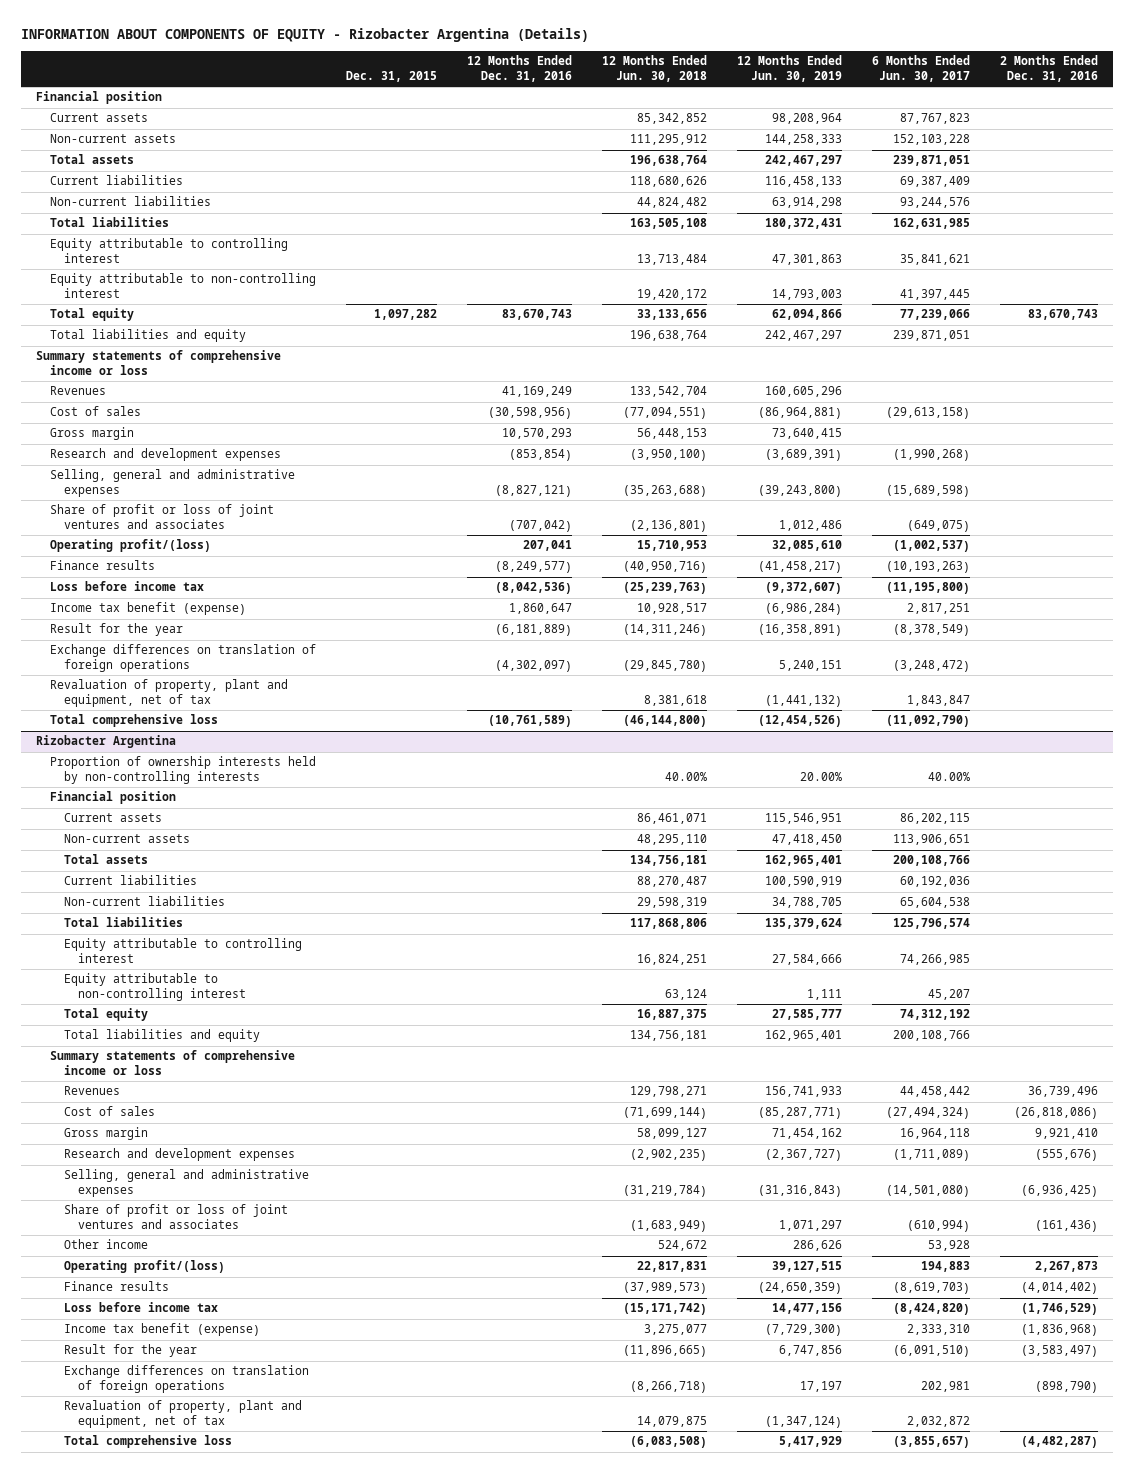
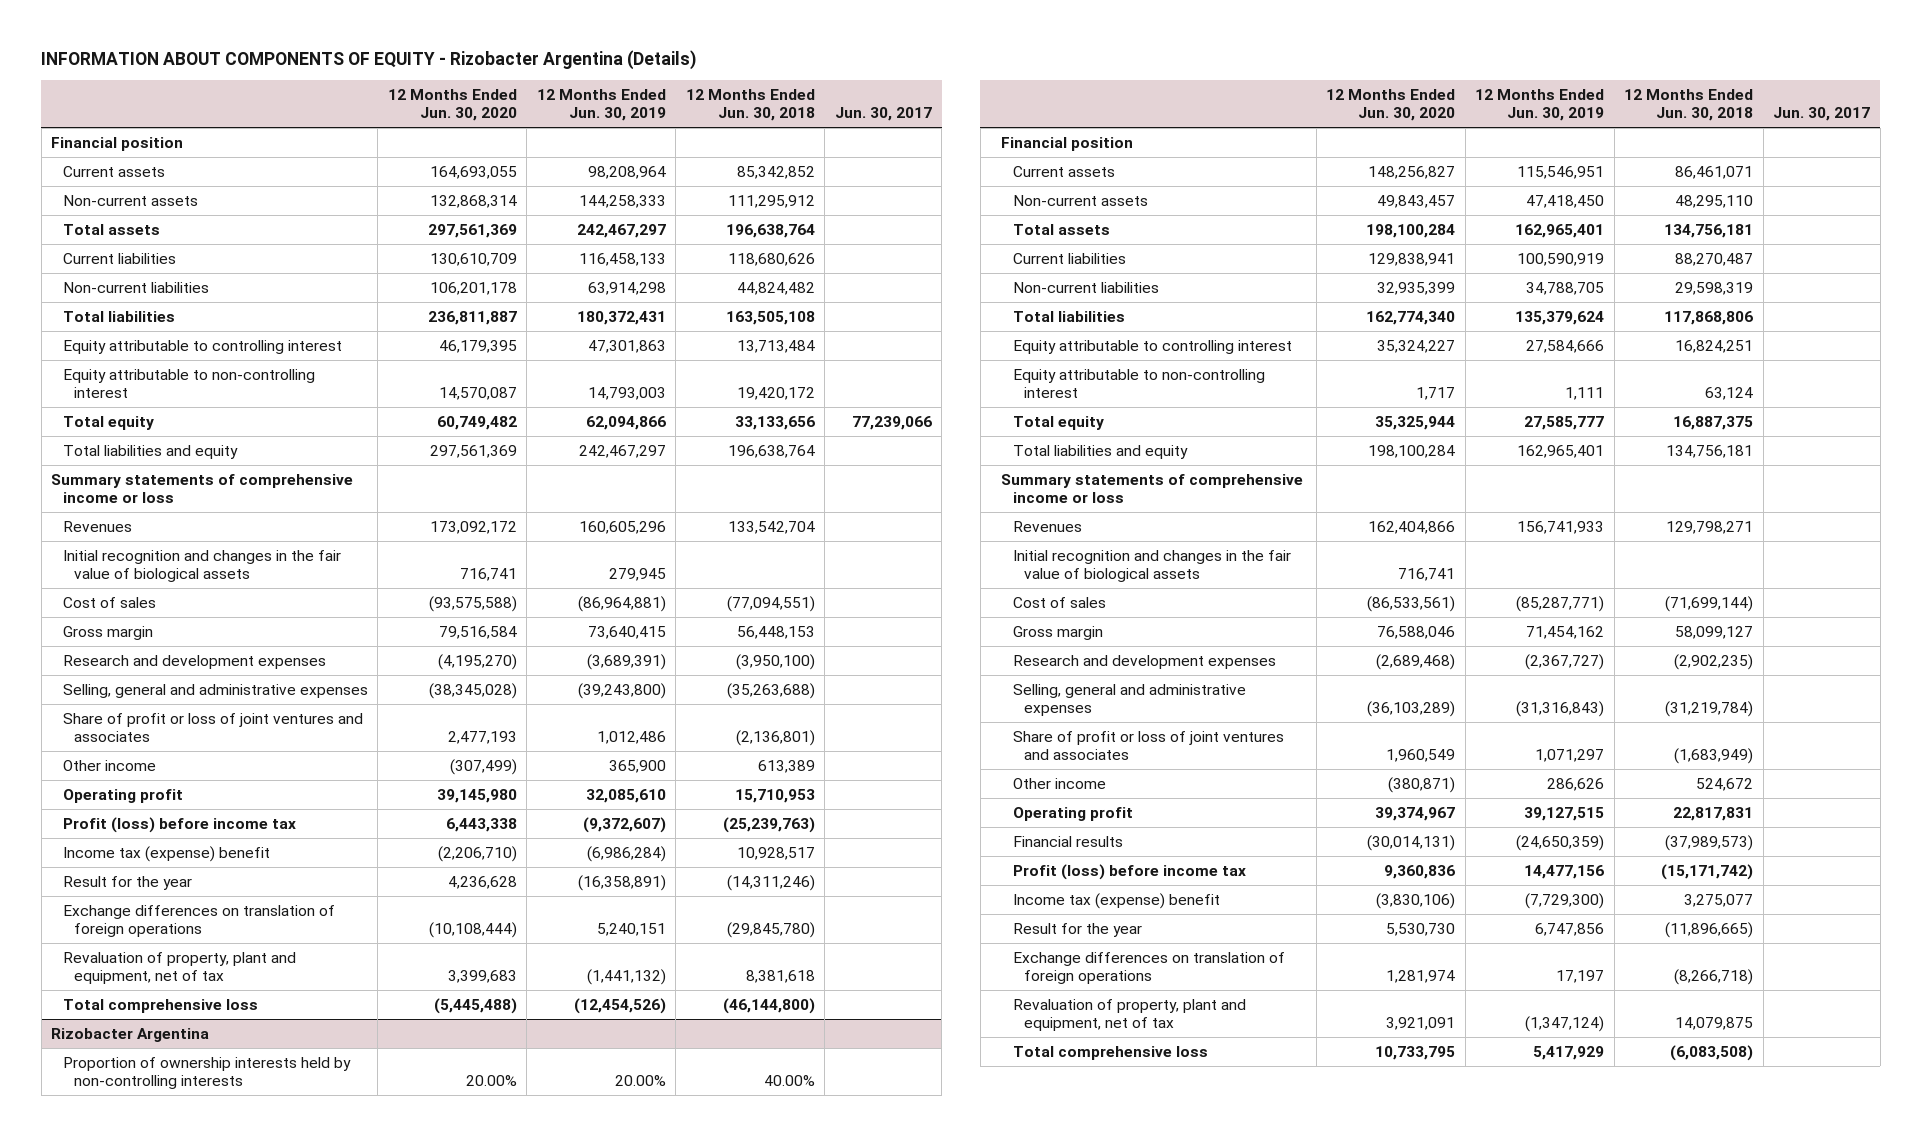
[346,71,438,83] Dec. 31, 2015 -> none
[467,55,573,83] 12 Months Ended Dec. 31, 2016 -> none
[872,55,971,83] 6 Months Ended Jun. 30, 2017 -> none
[1000,55,1099,83] 2 Months Ended Dec. 31, 2016 -> none
none -> [387,89,517,122] 12 Months Ended Jun. 30, 2020
none -> [834,107,932,122] Jun. 30, 2017
none -> [62,549,341,583] Initial recognition and changes in the fair value of biological assets
[50,560,156,571] Finance results -> none
none -> [62,759,156,771] Other income
[50,539,212,553] Operating profit/(loss) -> [62,788,183,803] Operating profit
[50,581,205,592] Loss before income tax -> [62,816,296,833] Profit (loss) before income tax
[50,602,247,616] Income tax benefit (expense) -> [62,845,270,862] Income tax (expense) benefit
none -> [1012,549,1291,583] Initial recognition and changes in the fair value of biological assets
[64,1260,226,1274] Operating profit/(loss) -> [1012,806,1133,821] Operating profit
[64,1281,170,1292] Finance results -> [1012,835,1123,847] Financial results
[64,1302,219,1313] Loss before income tax -> [1012,863,1246,880] Profit (loss) before income tax
[64,1323,261,1337] Income tax benefit (expense) -> [1012,892,1220,909] Income tax (expense) benefit

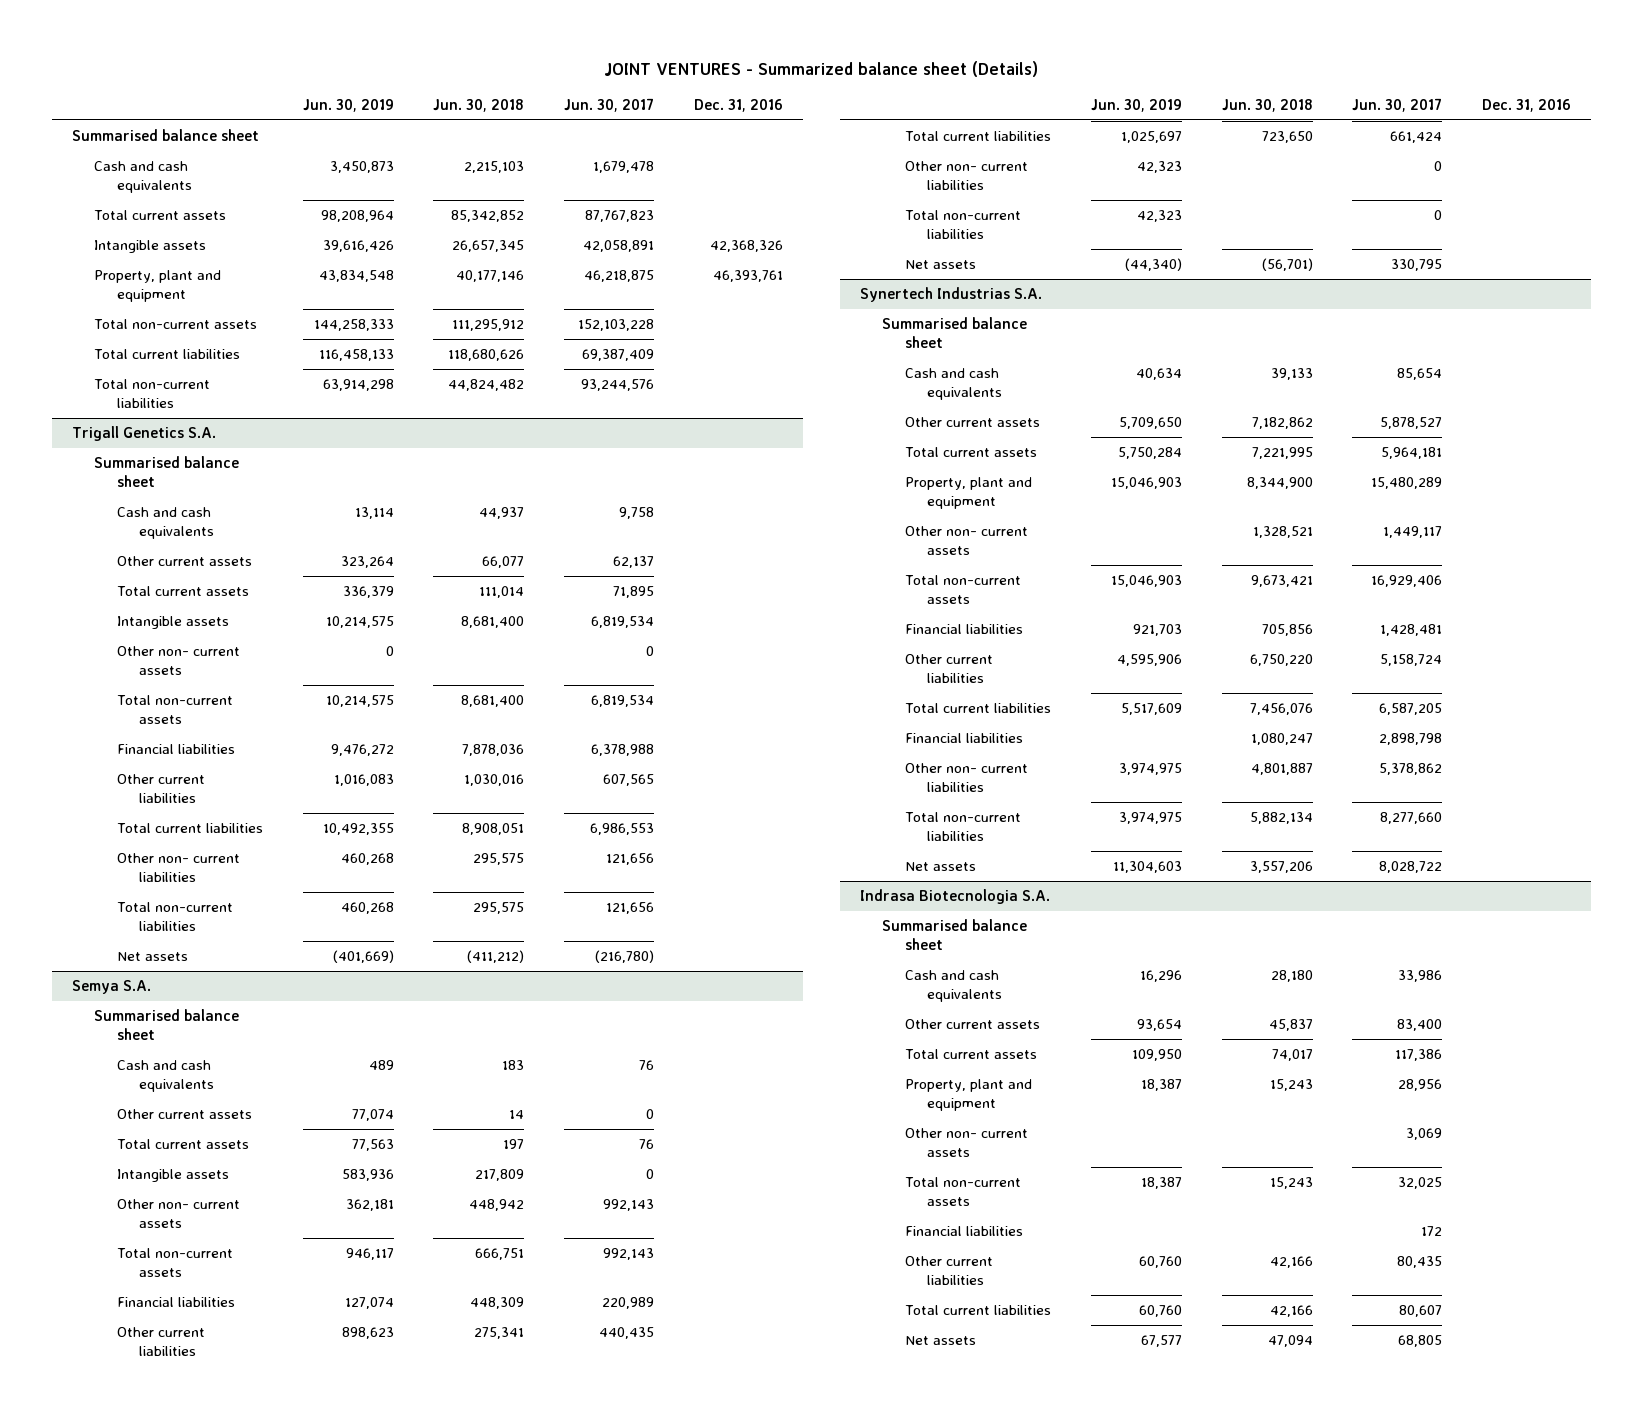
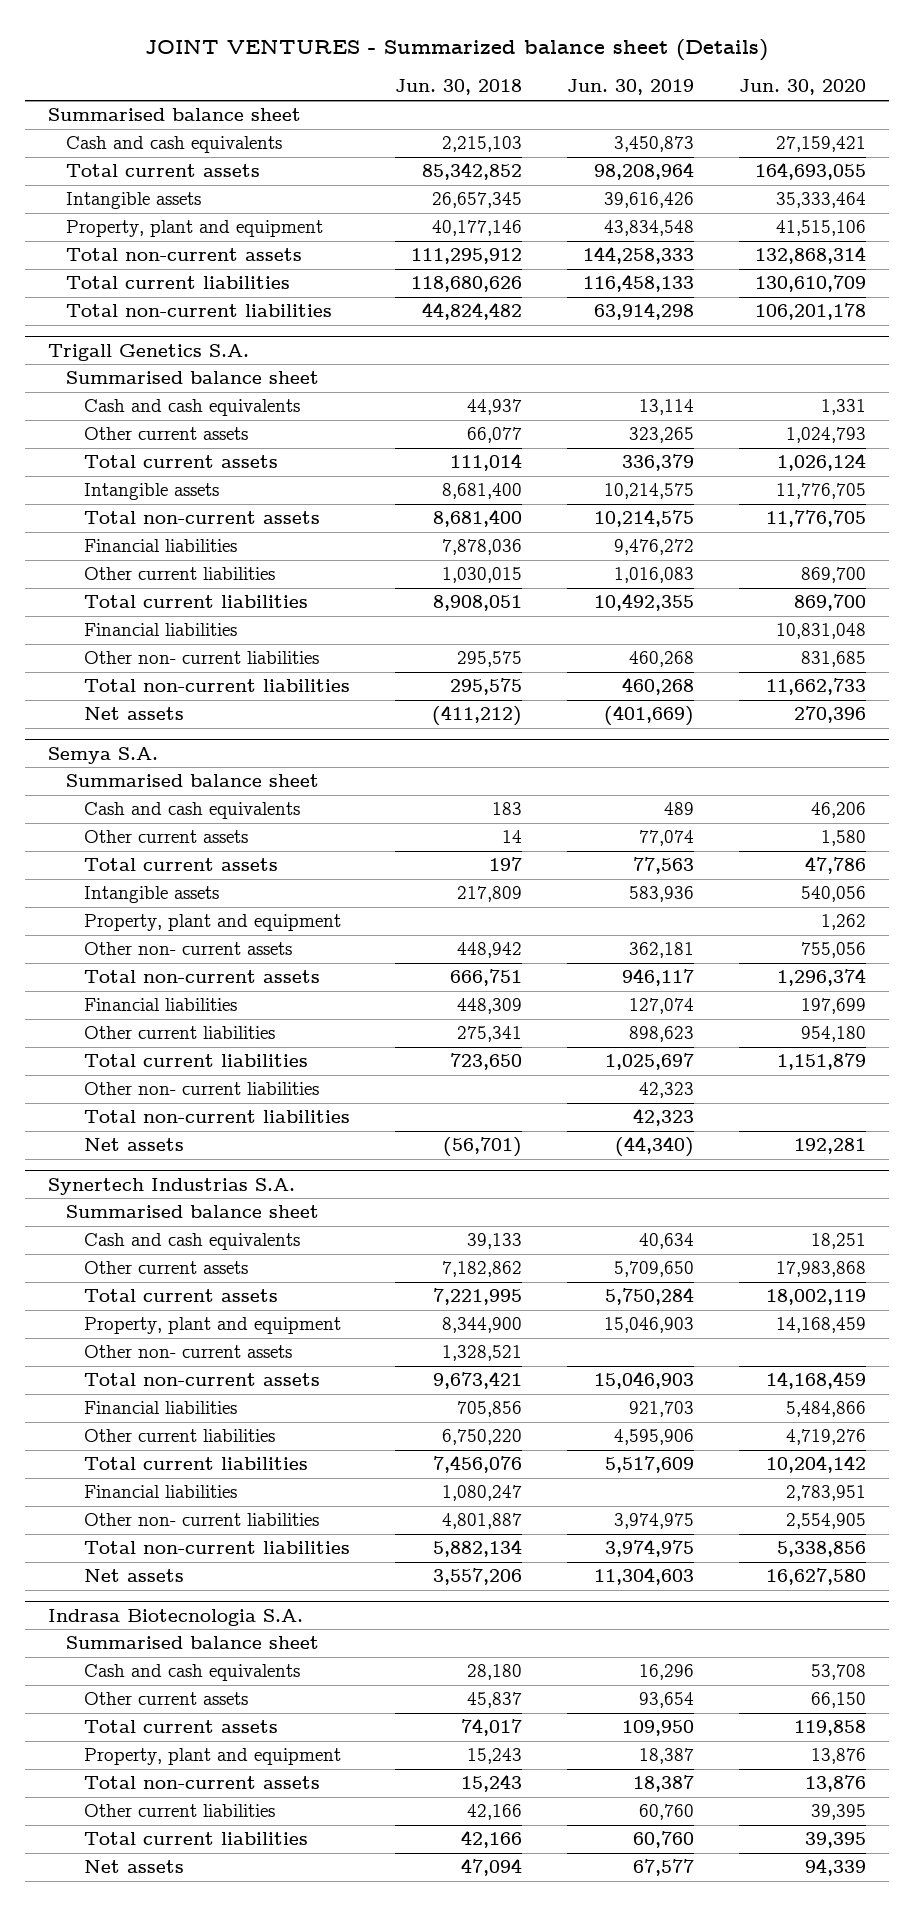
[564,97,655,112] Jun. 30, 2017 -> none
[694,98,784,112] Dec. 31, 2016 -> none
none -> [739,79,867,96] Jun. 30, 2020
[340,556,394,569] 323,264 -> [629,427,695,444] 323,265
[116,646,240,676] Other non- current assets -> none
[464,774,525,787] 1,030,016 -> [441,567,522,584] 1,030,015
none -> [83,623,237,637] Financial liabilities
none -> [83,914,341,932] Property, plant and equipment
[904,1128,1028,1158] Other non- current assets -> none
[904,1226,1023,1237] Financial liabilities -> none

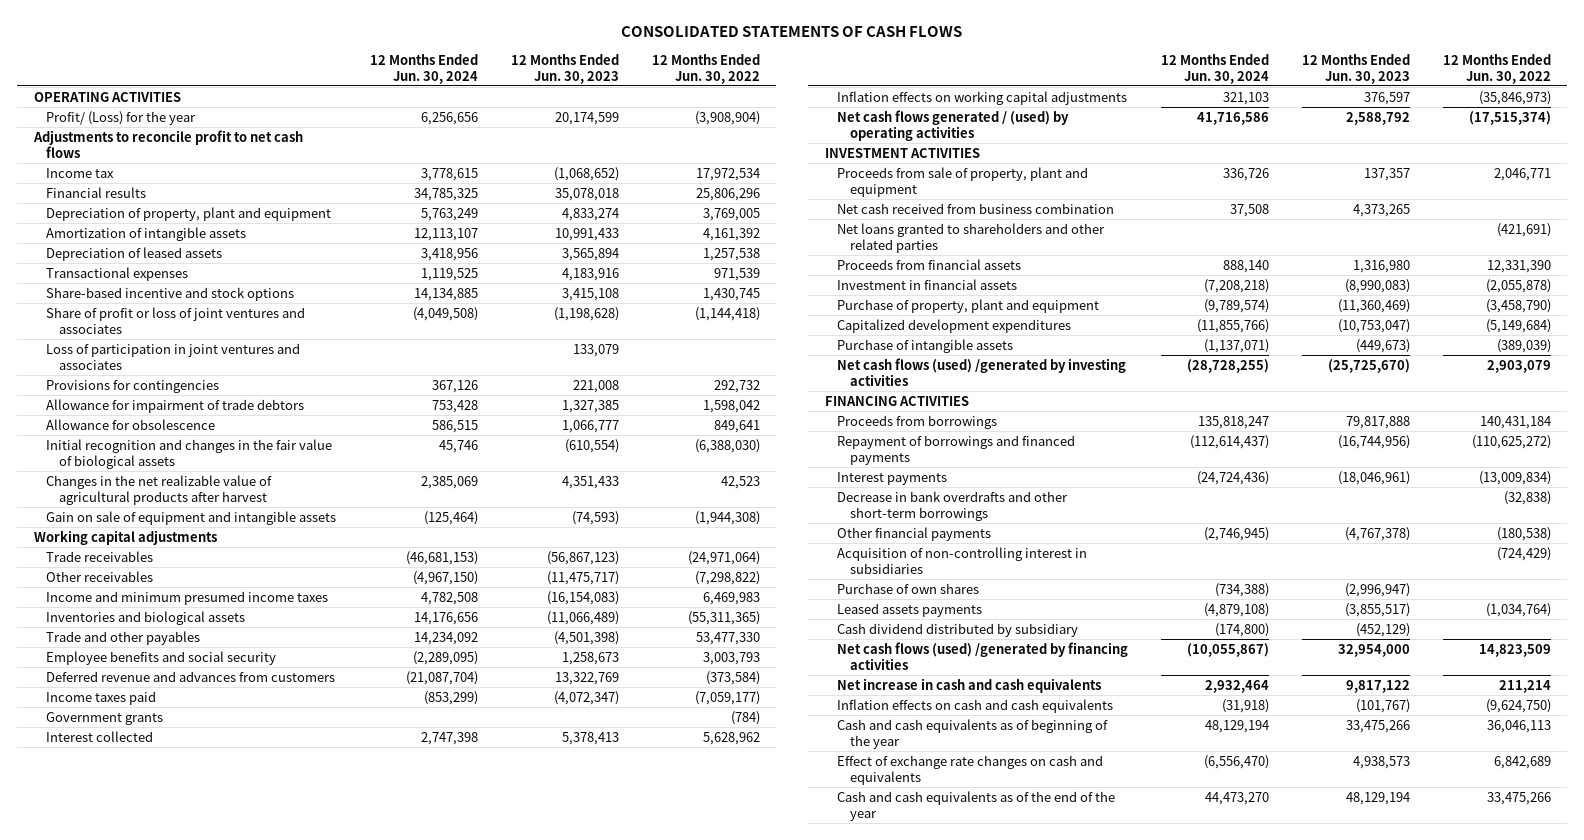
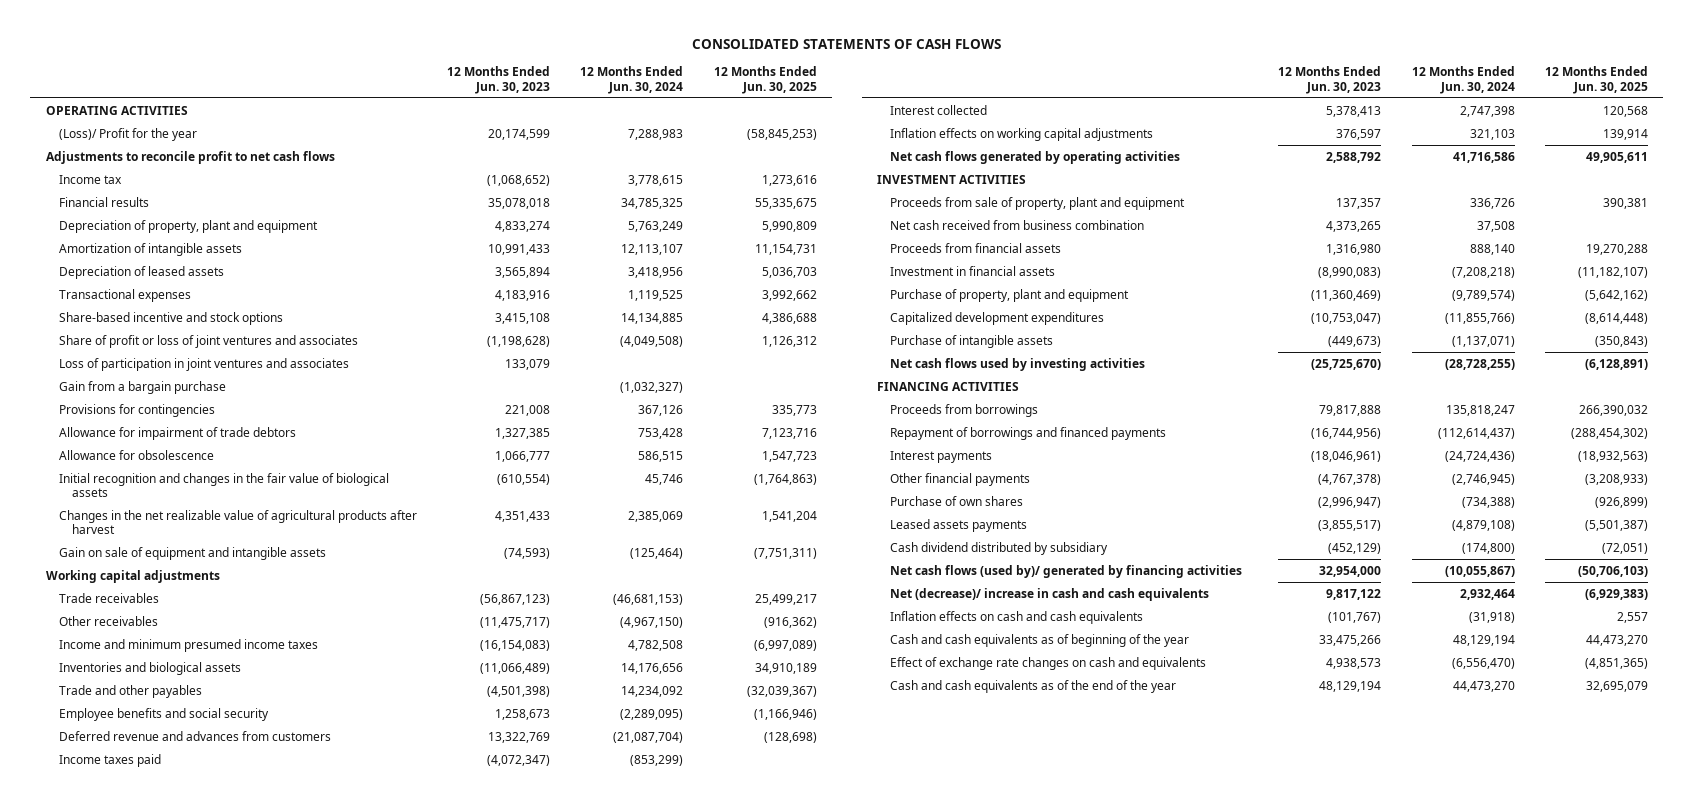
[651,53,760,84] 12 Months Ended Jun. 30, 2022 -> none
none -> [713,66,817,94] 12 Months Ended Jun. 30, 2025
[46,110,197,125] Profit/ (Loss) for the year -> [58,127,197,141] (Loss)/ Profit for the year
[421,111,479,125] 6,256,656 -> [628,128,684,140] 7,288,983
none -> [58,380,226,394] Gain from a bargain purchase
[46,711,164,725] Government grants -> none
[837,109,1070,141] Net cash flows generated / (used) by operating activities -> [889,150,1180,164] Net cash flows generated by operating activities
[837,222,1106,253] Net loans granted to shareholders and other related parties -> none
[837,357,1127,386] Net cash flows (used) /generated by investing activities -> [889,357,1145,371] Net cash flows used by investing activities
[837,490,1069,521] Decrease in bank overdrafts and other short-term borrowings -> none
[837,546,1088,574] Acquisition of non-controlling interest in subsidiaries -> none
[837,641,1129,670] Net cash flows (used) /generated by financing activities -> [889,564,1242,578] Net cash flows (used by)/ generated by financing activities
[837,677,1102,693] Net increase in cash and cash equivalents -> [889,587,1209,601] Net (decrease)/ increase in cash and cash equivalents

